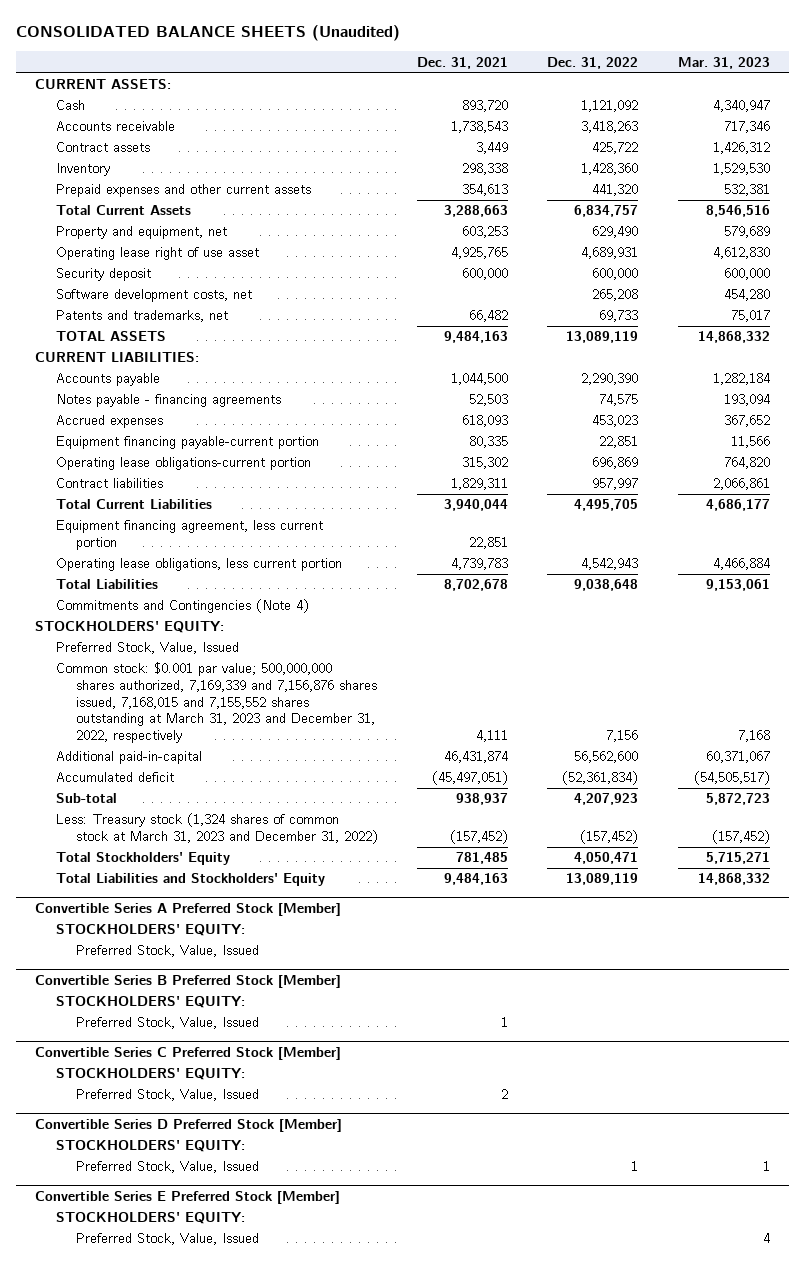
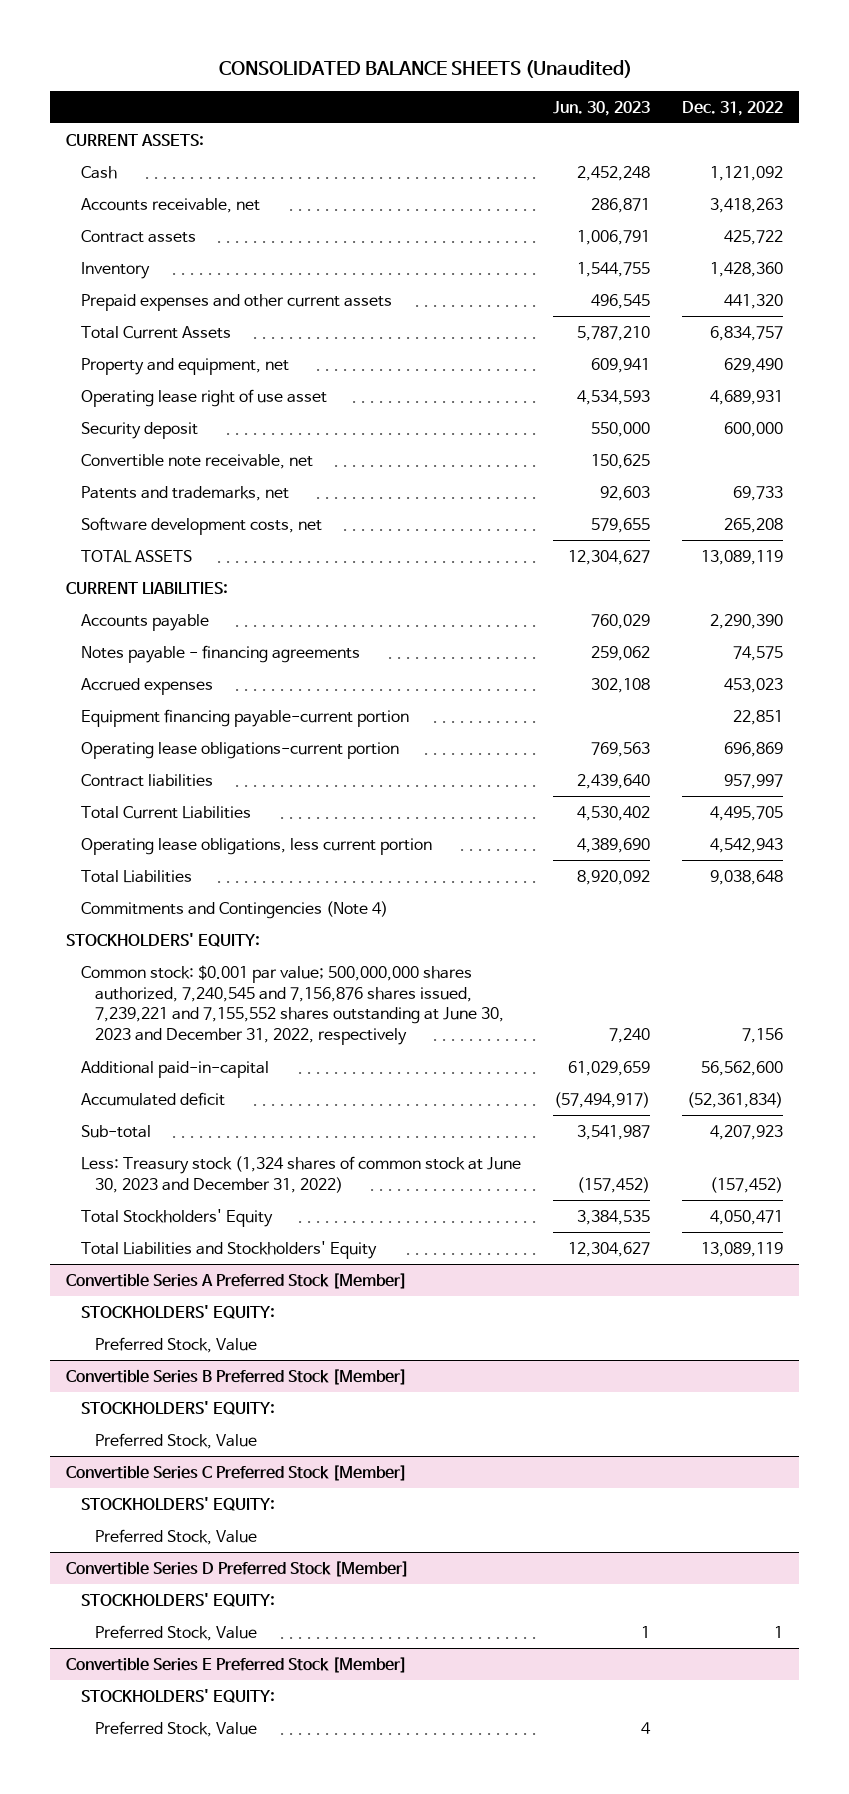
[417,56,509,69] Dec. 31, 2021 -> none
[677,56,770,69] Mar. 31, 2023 -> none
none -> [552,100,650,116] Jun. 30, 2023
[55,121,175,132] Accounts receivable -> [80,197,260,213] Accounts receivable, net
none -> [80,453,313,469] Convertible note receivable, net
[55,289,252,303] Software development costs, net -> [80,516,322,535] Software development costs, net
[55,520,323,551] Equipment financing agreement, less current portion -> none
[55,642,239,655] Preferred Stock, Value, Issued -> none
[55,662,378,743] Common stock: $0.001 par value; 500,000,000 shares authorized, 7,169,339 and 7,156,876 shares issued, 7,168,015 and 7,155,552 shares outstanding at March 31, 2023 and December 31, 2022, respectively -> [80,964,505,1046] Common stock: $0.001 par value; 500,000,000 shares authorized, 7,240,545 and 7,156,876 shares issued, 7,239,221 and 7,155,552 shares outstanding at June 30, 2023 and December 31, 2022, respectively
[55,813,379,845] Less: Treasury stock (1,324 shares of common stock at March 31, 2023 and December 31, 2022) -> [80,1155,521,1193] Less: Treasury stock (1,324 shares of common stock at June 30, 2023 and December 31, 2022)
[76,945,260,958] Preferred Stock, Value, Issued -> [95,1336,258,1353] Preferred Stock, Value
[76,1017,260,1030] Preferred Stock, Value, Issued -> [95,1432,258,1449] Preferred Stock, Value
[76,1089,260,1102] Preferred Stock, Value, Issued -> [95,1528,258,1545] Preferred Stock, Value
[76,1161,260,1174] Preferred Stock, Value, Issued -> [95,1624,258,1641] Preferred Stock, Value
[76,1233,260,1246] Preferred Stock, Value, Issued -> [95,1720,258,1737] Preferred Stock, Value

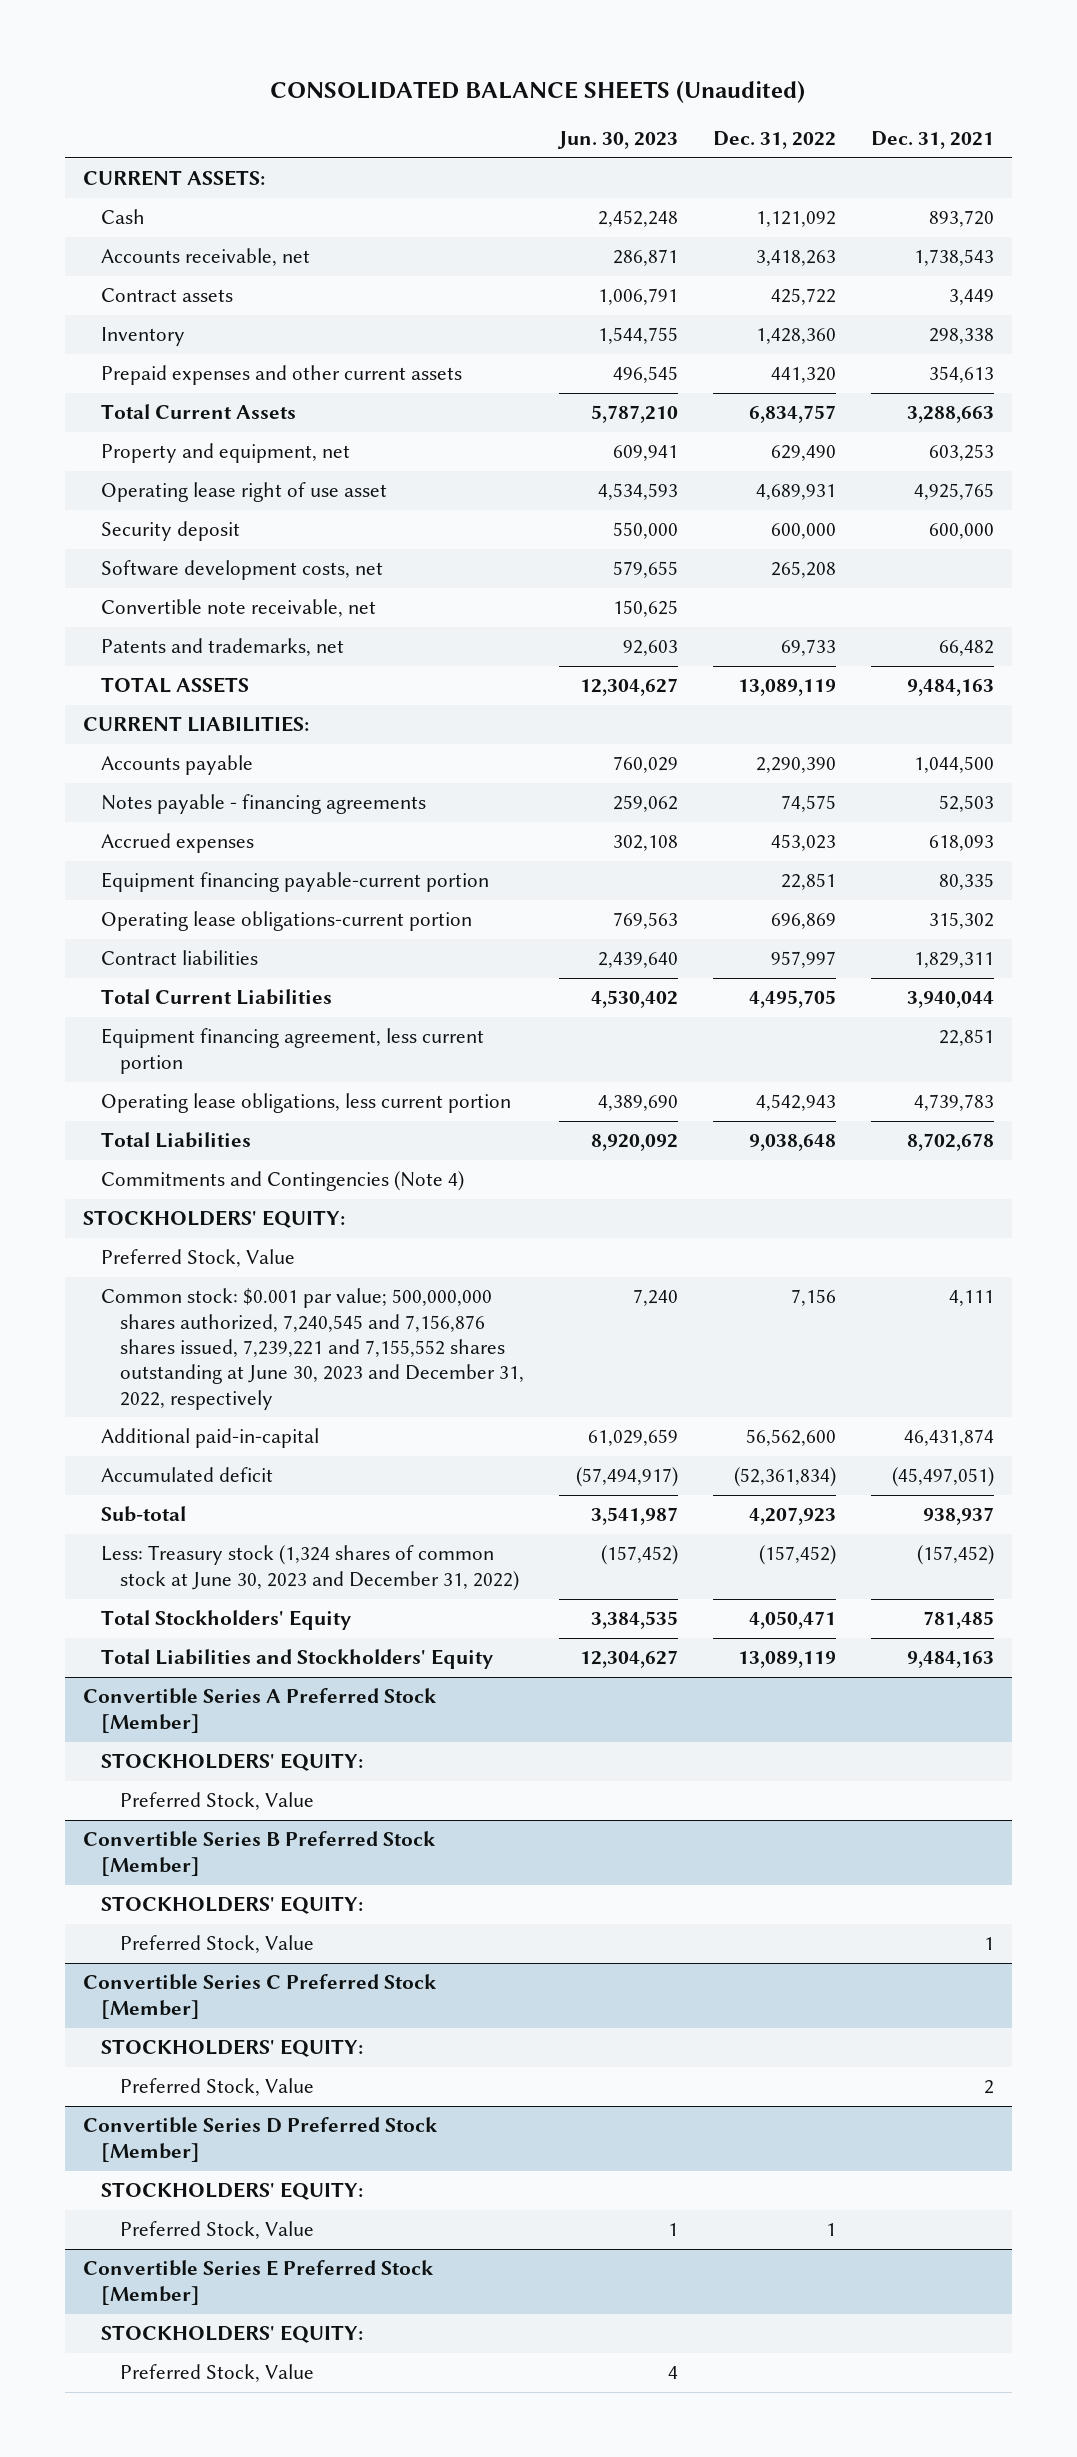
none -> [871,130,995,149] Dec. 31, 2021
[80,516,322,535] Software development costs, net -> [101,560,384,581] Software development costs, net
none -> [101,1028,485,1074] Equipment financing agreement, less current portion
none -> [101,1249,296,1268] Preferred Stock, Value

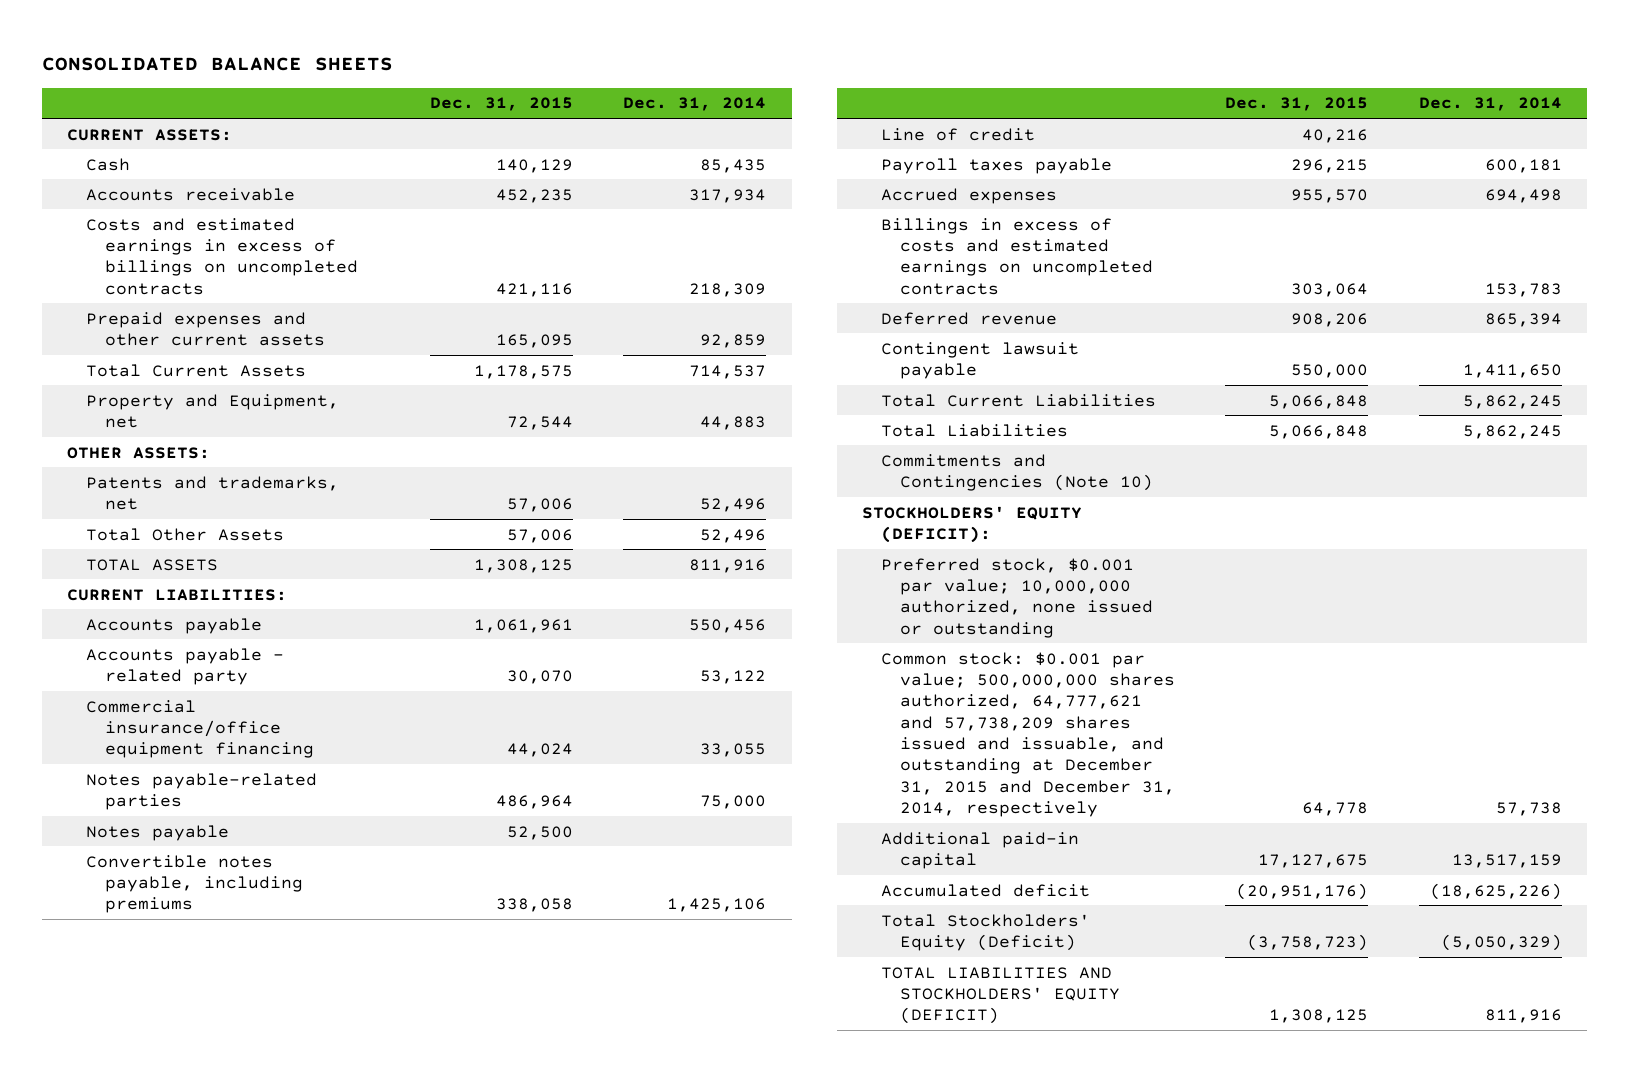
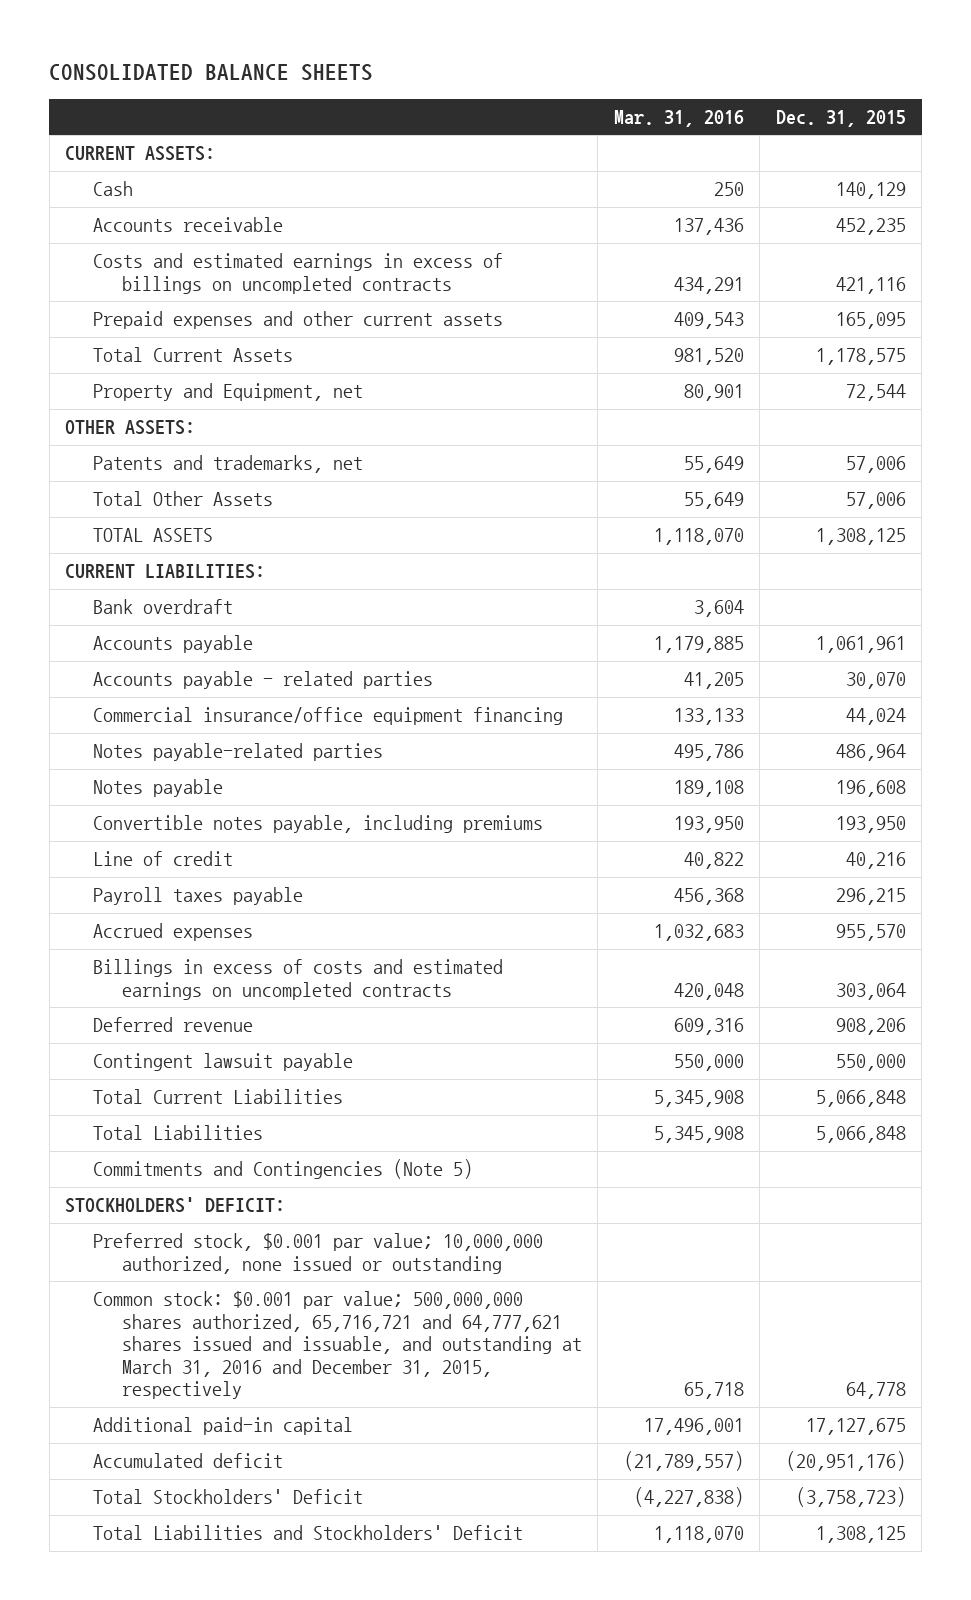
[623,97,767,112] Dec. 31, 2014 -> none
none -> [613,109,744,127] Mar. 31, 2016
none -> [93,599,234,615] Bank overdraft
[85,647,284,685] Accounts payable - related party -> [93,671,434,690] Accounts payable - related parties
[507,825,574,840] 52,500 -> [835,780,906,798] 196,608
[496,898,574,913] 338,058 -> [835,816,906,834] 193,950
[881,453,1154,491] Commitments and Contingencies (Note 10) -> [93,1159,474,1180] Commitments and Contingencies (Note 5)
[862,505,1083,543] STOCKHOLDERS' EQUITY (DEFICIT): -> [65,1197,286,1214] STOCKHOLDERS' DEFICIT:
[881,651,1176,817] Common stock: $0.001 par value; 500,000,000 shares authorized, 64,777,621 and 57,738,209 shares issued and issuable, and outstanding at December 31, 2015 and December 31, 2014, respectively -> [93,1291,582,1400] Common stock: $0.001 par value; 500,000,000 shares authorized, 65,716,721 and 64,777,621 shares issued and issuable, and outstanding at March 31, 2016 and December 31, 2015, respectively
[881,913,1091,951] Total Stockholders' Equity (Deficit) -> [93,1489,364,1505] Total Stockholders' Deficit
[881,966,1121,1025] TOTAL LIABILITIES AND STOCKHOLDERS' EQUITY (DEFICIT) -> [93,1525,524,1541] Total Liabilities and Stockholders' Deficit

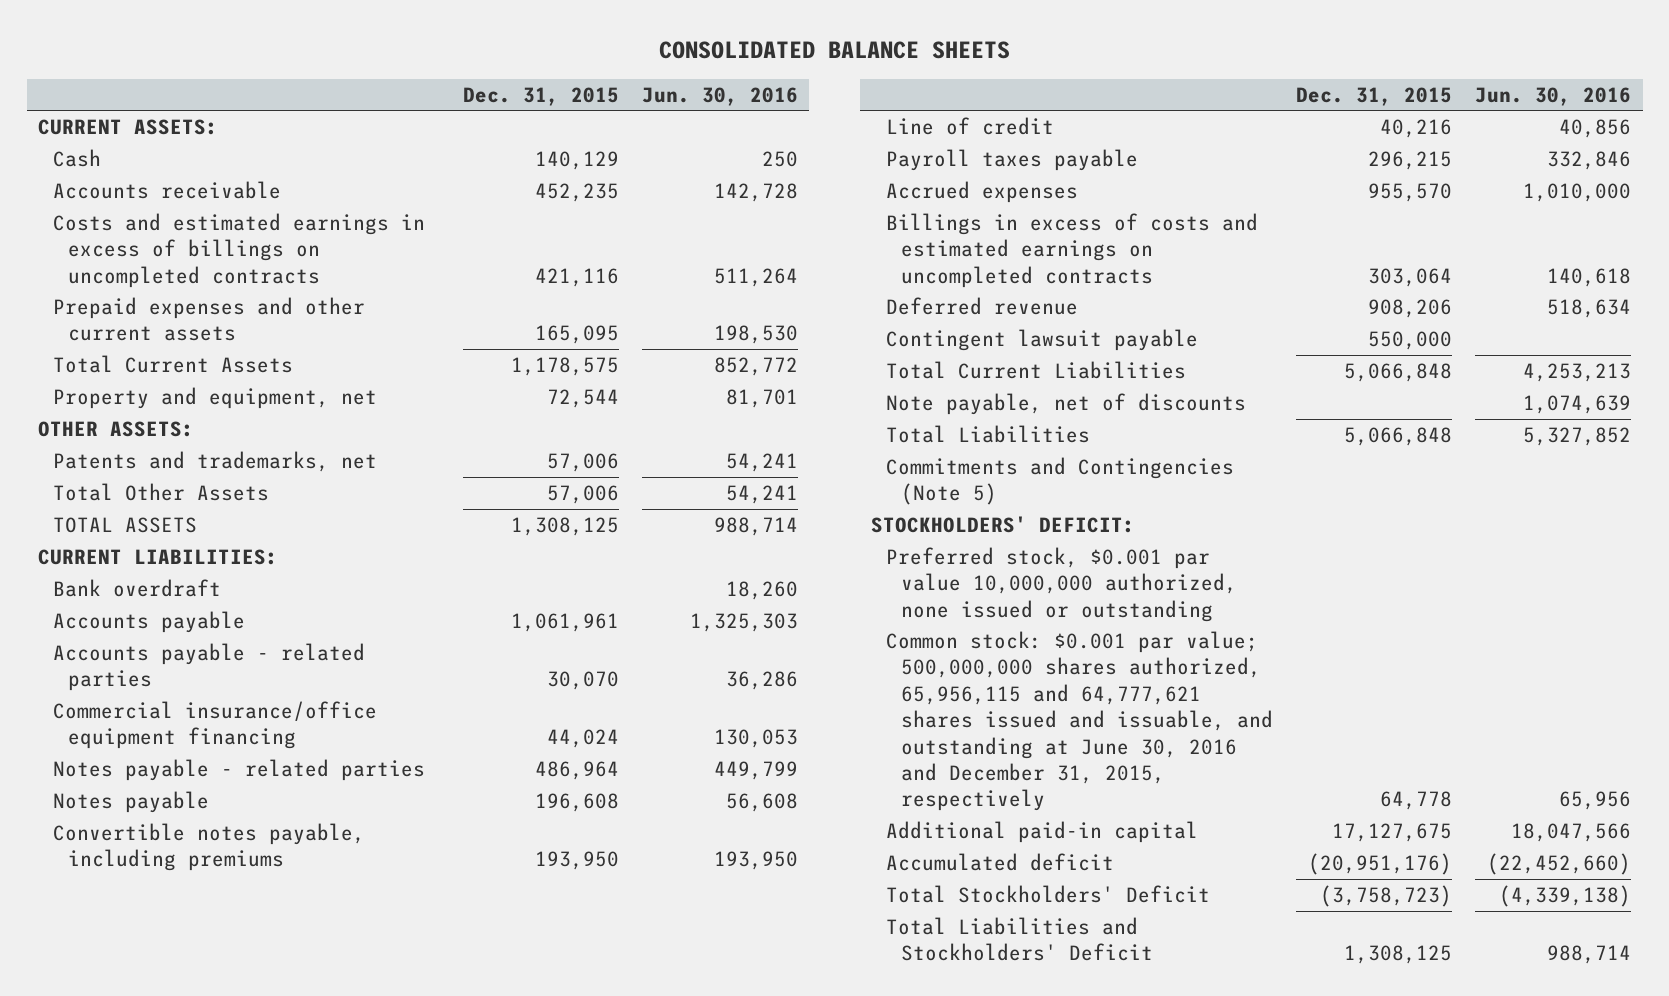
[613,109,744,127] Mar. 31, 2016 -> none
none -> [641,86,798,106] Jun. 30, 2016
[93,383,364,402] Property and Equipment, net -> [52,386,377,409] Property and equipment, net
[93,743,384,762] Notes payable-related parties -> [52,758,425,781] Notes payable - related parties
none -> [886,392,1247,415] Note payable, net of discounts
[93,1233,544,1274] Preferred stock, $0.001 par value; 10,000,000 authorized, none issued or outstanding -> [886,546,1238,622] Preferred stock, $0.001 par value 10,000,000 authorized, none issued or outstanding
[93,1291,582,1400] Common stock: $0.001 par value; 500,000,000 shares authorized, 65,716,721 and 64,777,621 shares issued and issuable, and outstanding at March 31, 2016 and December 31, 2015, respectively -> [886,630,1274,812] Common stock: $0.001 par value; 500,000,000 shares authorized, 65,956,115 and 64,777,621 shares issued and issuable, and outstanding at June 30, 2016 and December 31, 2015, respectively

